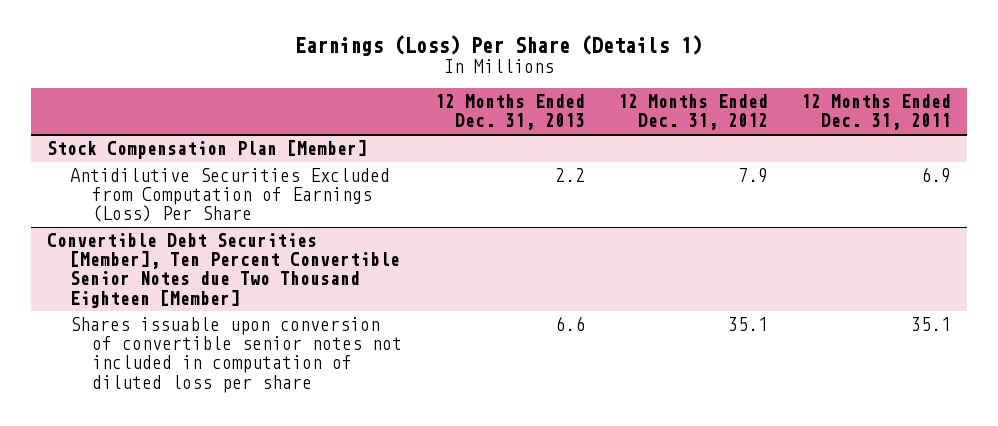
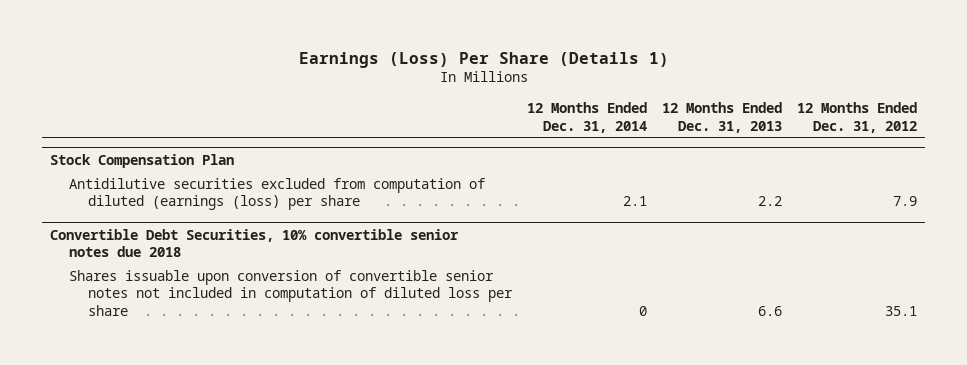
[800,94,951,131] 12 Months Ended Dec. 31, 2011 -> none
none -> [527,102,648,133] 12 Months Ended Dec. 31, 2014
[47,233,400,308] Convertible Debt Securities [Member], Ten Percent Convertible Senior Notes due Two Thousand Eighteen [Member] -> none
[47,140,368,160] Stock Compensation Plan [Member] -> [49,153,234,168] Stock Compensation Plan
[69,168,390,223] Antidilutive Securities Excluded from Computation of Earnings (Loss) Per Share -> [69,178,486,211] Antidilutive securities excluded from computation of diluted (earnings (loss) per share
none -> [49,228,459,258] Convertible Debt Securities, 10% convertible senior notes due 2018

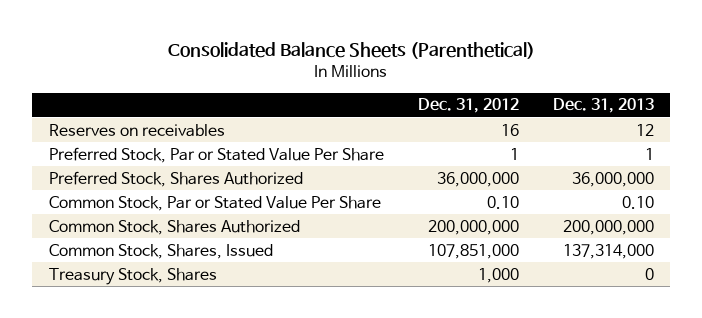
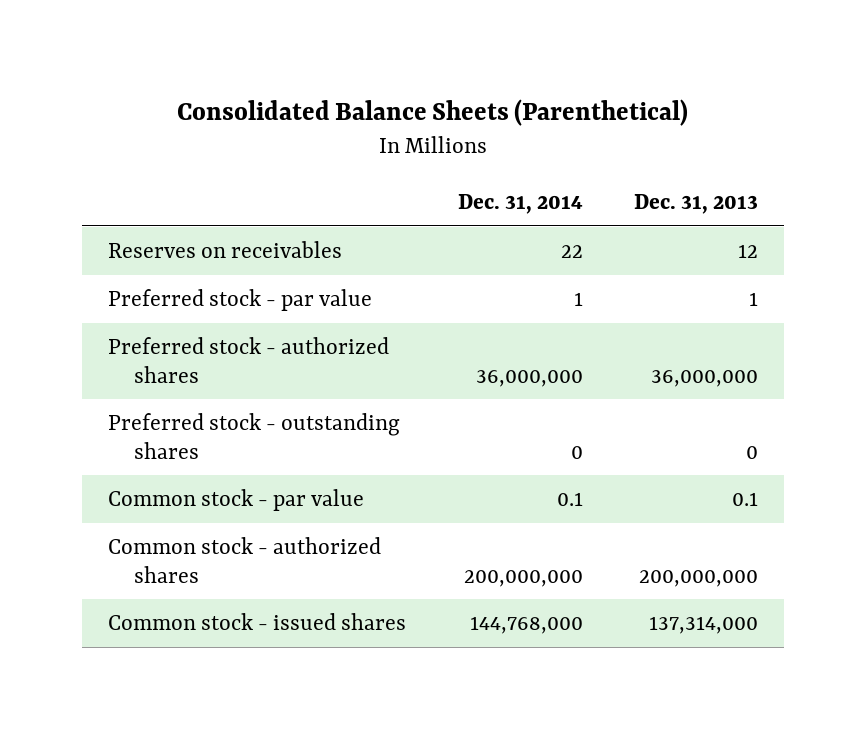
[417,98,519,114] Dec. 31, 2012 -> none
none -> [457,193,583,214] Dec. 31, 2014
[48,267,217,285] Treasury Stock, Shares -> none
[48,146,384,163] Preferred Stock, Par or Stated Value Per Share -> [107,288,372,311] Preferred stock - par value
[48,170,303,187] Preferred Stock, Shares Authorized -> [107,336,389,383] Preferred stock - authorized shares
none -> [107,412,400,459] Preferred stock - outstanding shares
[48,195,381,211] Common Stock, Par or Stated Value Per Share -> [107,488,364,511] Common stock - par value
[621,195,654,209] 0.10 -> [732,491,759,506] 0.1
[48,219,300,235] Common Stock, Shares Authorized -> [107,536,381,583] Common stock - authorized shares
[48,243,273,259] Common Stock, Shares, Issued -> [107,612,406,630] Common stock - issued shares

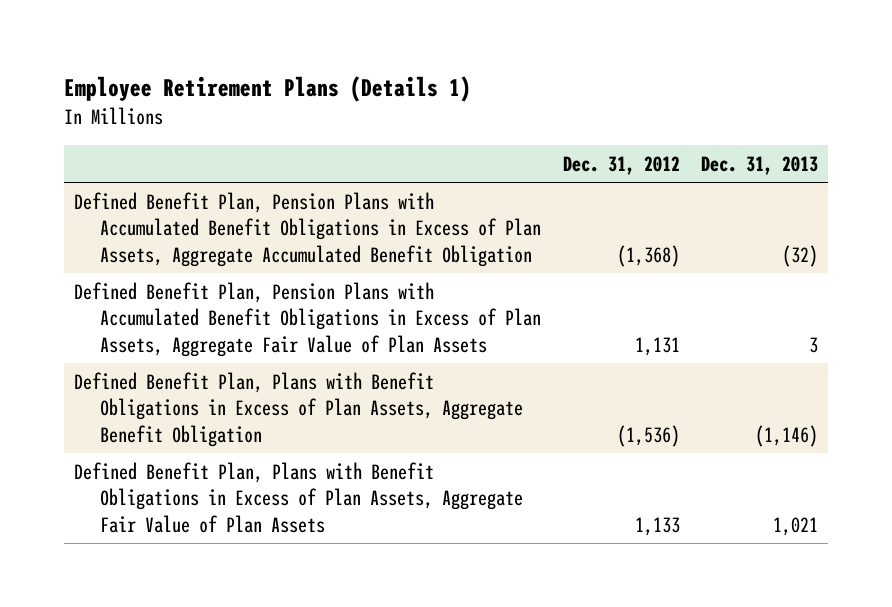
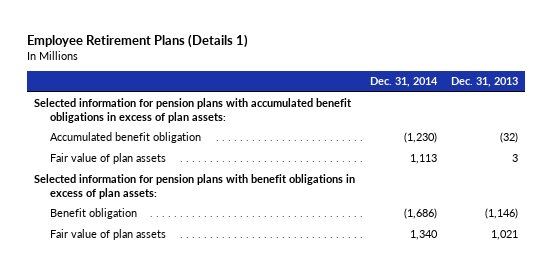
[562,155,680,175] Dec. 31, 2012 -> none
none -> [369,77,438,88] Dec. 31, 2014
none -> [34,98,353,123] Selected information for pension plans with accumulated benefit obligations in excess of plan assets:
[74,192,542,267] Defined Benefit Plan, Pension Plans with Accumulated Benefit Obligations in Excess of Plan Assets, Aggregate Accumulated Benefit Obligation -> [49,132,201,144] Accumulated benefit obligation
[74,282,542,357] Defined Benefit Plan, Pension Plans with Accumulated Benefit Obligations in Excess of Plan Assets, Aggregate Fair Value of Plan Assets -> [49,153,166,165] Fair value of plan assets
none -> [34,174,356,199] Selected information for pension plans with benefit obligations in excess of plan assets:
[74,372,524,447] Defined Benefit Plan, Plans with Benefit Obligations in Excess of Plan Assets, Aggregate Benefit Obligation -> [49,208,137,220] Benefit obligation
[74,462,524,533] Defined Benefit Plan, Plans with Benefit Obligations in Excess of Plan Assets, Aggregate Fair Value of Plan Assets -> [49,229,166,241] Fair value of plan assets

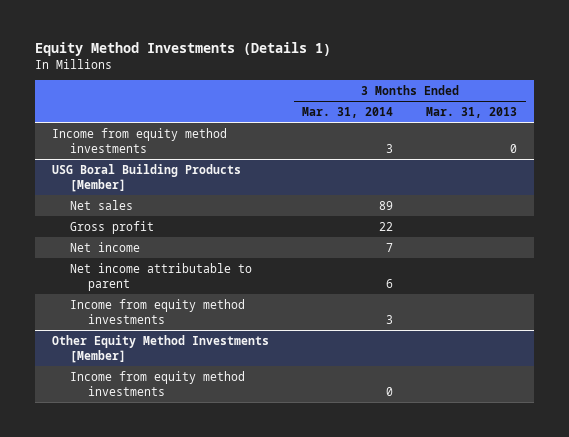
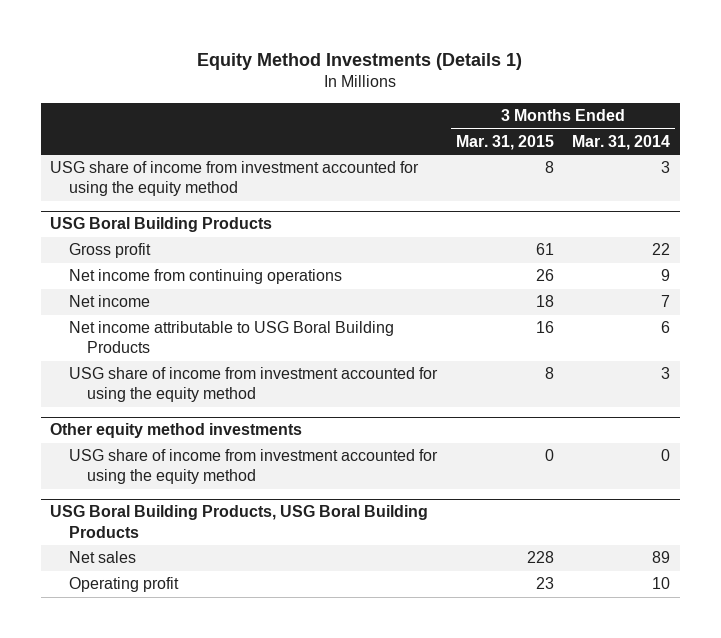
[426,107,518,119] Mar. 31, 2013 -> none
none -> [455,134,554,150] Mar. 31, 2015
[69,199,133,210] Net sales -> none
[51,127,227,153] Income from equity method investments -> [50,161,420,197] USG share of income from investment accounted for using the equity method
[51,163,241,192] USG Boral Building Products [Member] -> [50,217,273,233] USG Boral Building Products
none -> [68,269,342,285] Net income from continuing operations
[69,262,252,291] Net income attributable to parent -> [68,321,394,354] Net income attributable to USG Boral Building Products
[69,298,245,324] Income from equity method investments -> [68,367,438,403] USG share of income from investment accounted for using the equity method
[51,334,269,363] Other Equity Method Investments [Member] -> [50,423,303,439] Other equity method investments
[69,370,245,396] Income from equity method investments -> [68,449,438,485] USG share of income from investment accounted for using the equity method
none -> [50,505,429,538] USG Boral Building Products, USG Boral Building Products
none -> [68,551,136,564] Net sales
none -> [68,577,179,593] Operating profit

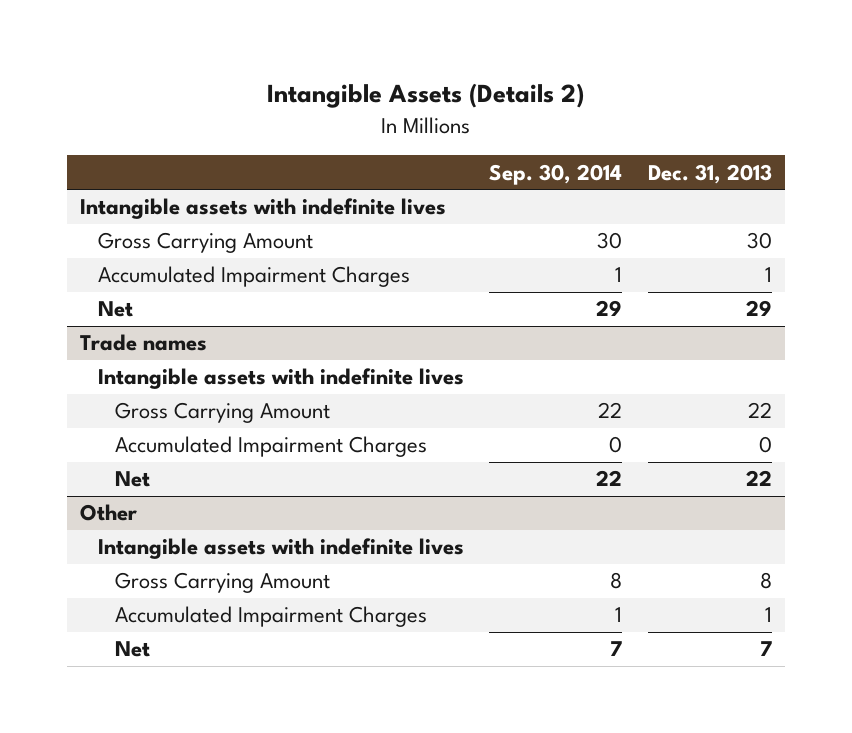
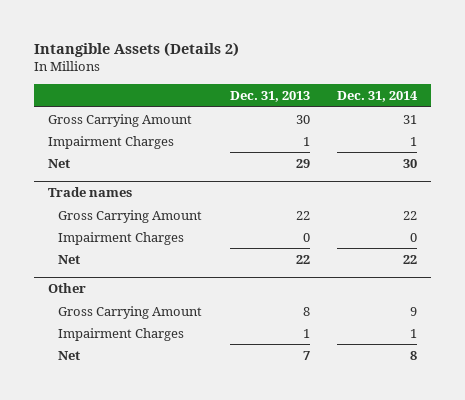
[489,163,623,185] Sep. 30, 2014 -> none
none -> [337,91,419,103] Dec. 31, 2014
[80,198,447,220] Intangible assets with indefinite lives -> none
[97,266,410,288] Accumulated Impairment Charges -> [48,135,175,149] Impairment Charges
[97,368,464,390] Intangible assets with indefinite lives -> none
[115,436,428,458] Accumulated Impairment Charges -> [57,231,184,245] Impairment Charges
[97,538,464,560] Intangible assets with indefinite lives -> none
[115,606,428,628] Accumulated Impairment Charges -> [57,327,184,341] Impairment Charges

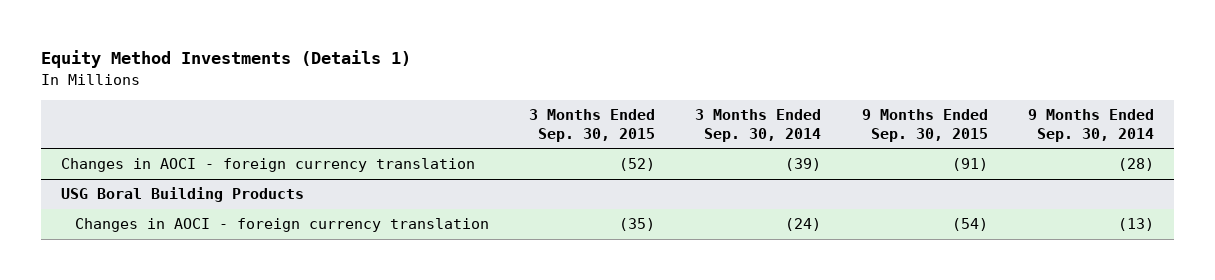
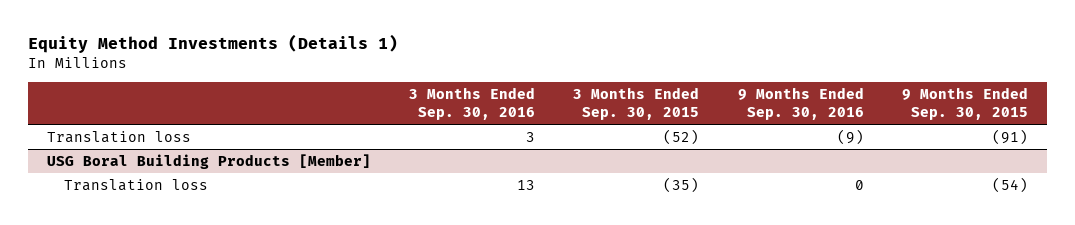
[695,108,822,143] 3 Months Ended Sep. 30, 2014 -> none
[1028,108,1155,143] 9 Months Ended Sep. 30, 2014 -> none
none -> [409,87,536,120] 3 Months Ended Sep. 30, 2016
none -> [737,87,864,120] 9 Months Ended Sep. 30, 2016
[61,158,476,173] Changes in AOCI - foreign currency translation -> [46,131,191,144] Translation loss
[61,187,305,203] USG Boral Building Products -> [46,154,371,170] USG Boral Building Products [Member]
[74,218,489,233] Changes in AOCI - foreign currency translation -> [64,179,209,192] Translation loss

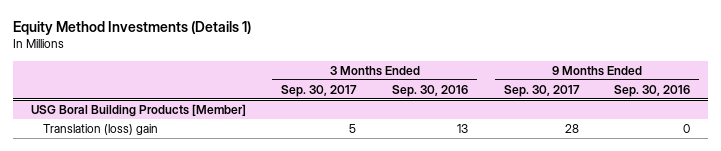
[573,87,700,120] 3 Months Ended Sep. 30, 2015 -> none
[902,87,1029,120] 9 Months Ended Sep. 30, 2015 -> none
none -> [281,84,358,97] Sep. 30, 2017
none -> [503,84,580,97] Sep. 30, 2017
[46,131,191,144] Translation loss -> none
[64,179,209,192] Translation loss -> [42,124,158,136] Translation (loss) gain

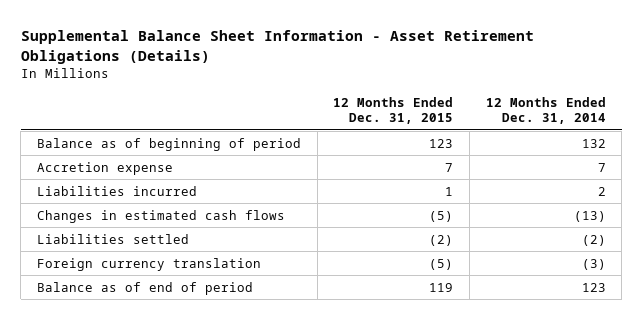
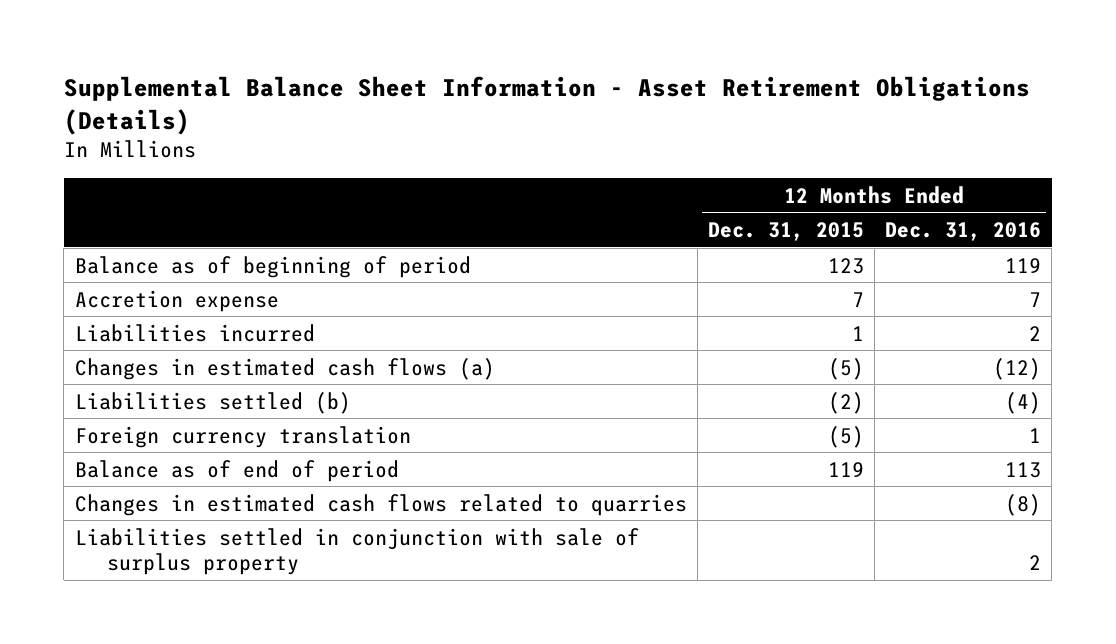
[485,97,606,125] 12 Months Ended Dec. 31, 2014 -> none
none -> [884,222,1041,242] Dec. 31, 2016
[37,209,286,223] Changes in estimated cash flows -> [74,357,495,380] Changes in estimated cash flows (a)
[37,233,190,244] Liabilities settled -> [74,391,351,414] Liabilities settled (b)
none -> [74,493,687,516] Changes in estimated cash flows related to quarries
none -> [74,527,639,576] Liabilities settled in conjunction with sale of surplus property

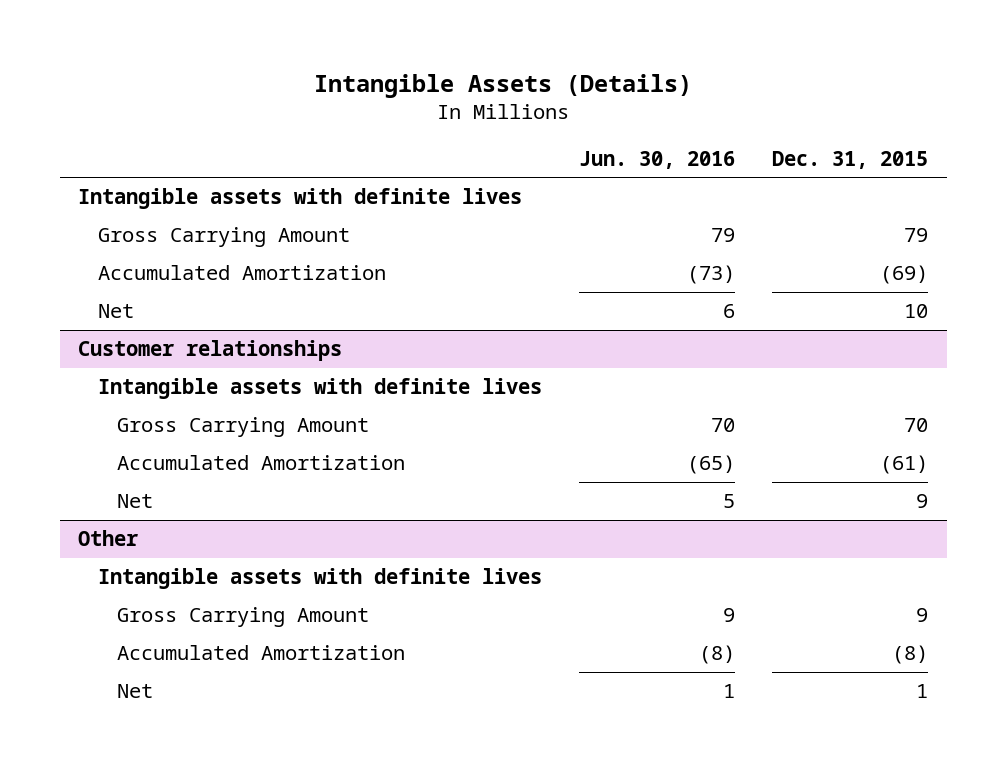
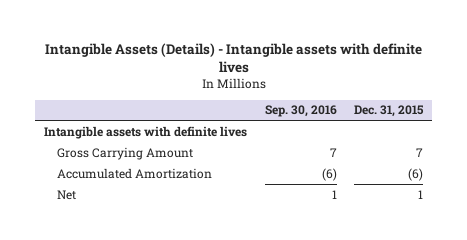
[314,73,693,98] Intangible Assets (Details) -> [44,42,422,73] Intangible Assets (Details) - Intangible assets with definite lives
[578,150,735,169] Jun. 30, 2016 -> none
none -> [264,105,337,118] Sep. 30, 2016
[97,304,134,319] Net -> none
[78,340,343,362] Customer relationships -> none
[97,378,542,400] Intangible assets with definite lives -> none
[116,417,369,438] Gross Carrying Amount -> none
[116,455,405,471] Accumulated Amortization -> none
[116,494,153,509] Net -> none
[78,530,139,547] Other -> none
[97,568,542,590] Intangible assets with definite lives -> none
[116,607,369,628] Gross Carrying Amount -> none
[116,645,405,661] Accumulated Amortization -> none
[904,228,929,243] 79 -> [416,147,424,157] 7
[880,265,929,285] (69) -> [408,167,424,181] (6)

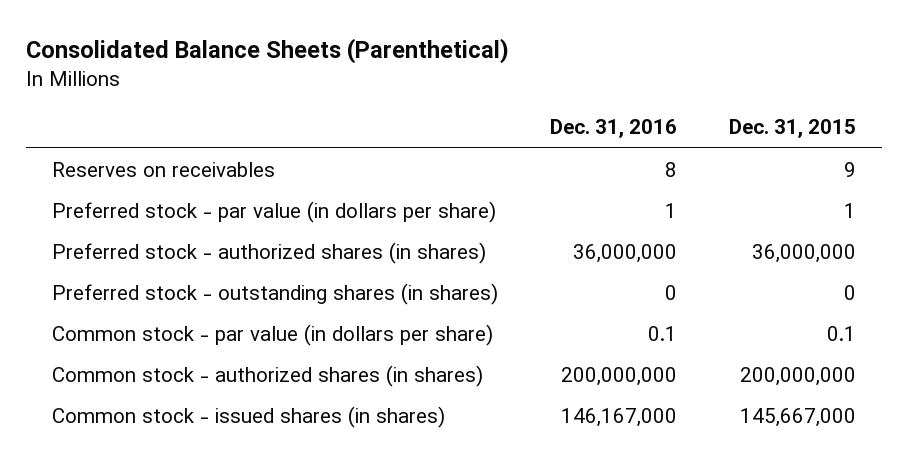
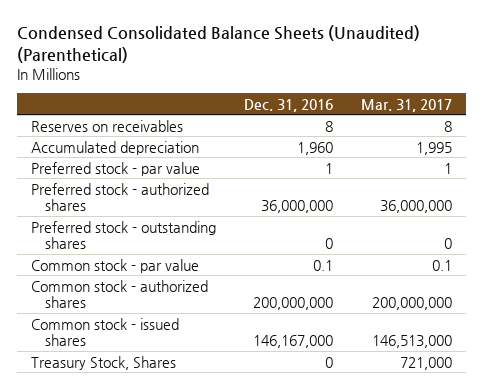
[26,38,510,65] Consolidated Balance Sheets (Parenthetical) -> [16,25,420,64] Condensed Consolidated Balance Sheets (Unaudited) (Parenthetical)
[728,119,856,139] Dec. 31, 2015 -> none
none -> [360,98,452,112] Mar. 31, 2017
none -> [30,140,199,155] Accumulated depreciation
[52,200,497,223] Preferred stock - par value (in dollars per share) -> [30,161,200,176] Preferred stock - par value
[52,241,487,264] Preferred stock - authorized shares (in shares) -> [30,182,209,212] Preferred stock - authorized shares
[52,282,499,305] Preferred stock - outstanding shares (in shares) -> [30,220,216,250] Preferred stock - outstanding shares
[52,323,494,346] Common stock - par value (in dollars per share) -> [30,258,199,273] Common stock - par value
[52,364,484,387] Common stock - authorized shares (in shares) -> [30,279,208,309] Common stock - authorized shares
[52,405,446,428] Common stock - issued shares (in shares) -> [30,317,179,347] Common stock - issued shares
none -> [30,355,176,370] Treasury Stock, Shares

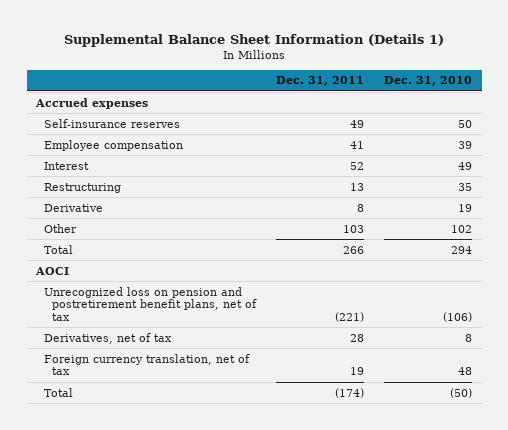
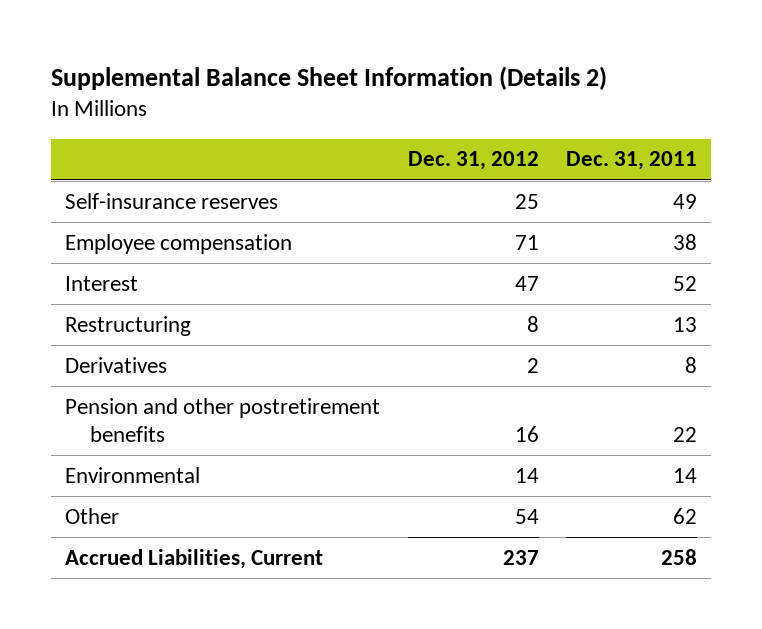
[64,33,445,47] Supplemental Balance Sheet Information (Details 1) -> [51,66,608,91] Supplemental Balance Sheet Information (Details 2)
[383,76,472,87] Dec. 31, 2010 -> none
none -> [407,151,539,171] Dec. 31, 2012
[35,97,149,109] Accrued expenses -> none
[350,140,365,149] 41 -> [672,233,697,250] 38
[44,244,74,254] Total -> none
[35,266,70,275] AOCI -> none
[44,286,258,322] Unrecognized loss on pension and postretirement benefit plans, net of tax -> none
[44,332,173,344] Derivatives, net of tax -> none
[44,353,251,376] Foreign currency translation, net of tax -> none
[44,387,74,397] Total -> none
[44,203,104,212] Derivative -> [65,356,168,373] Derivatives
none -> [65,397,381,442] Pension and other postretirement benefits
none -> [65,466,201,483] Environmental
[343,224,365,233] 103 -> [672,507,697,524] 62
none -> [65,548,324,569] Accrued Liabilities, Current

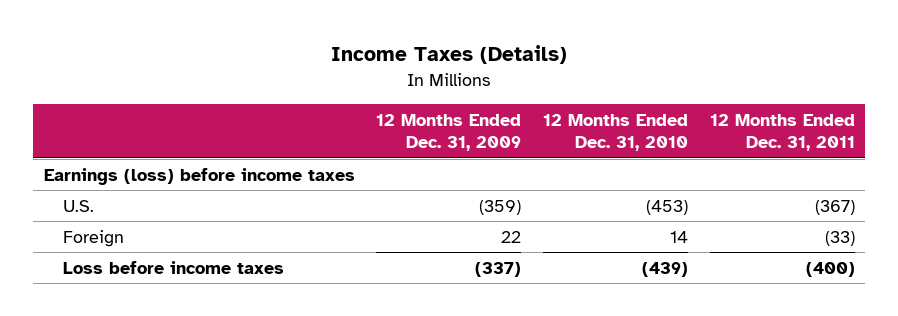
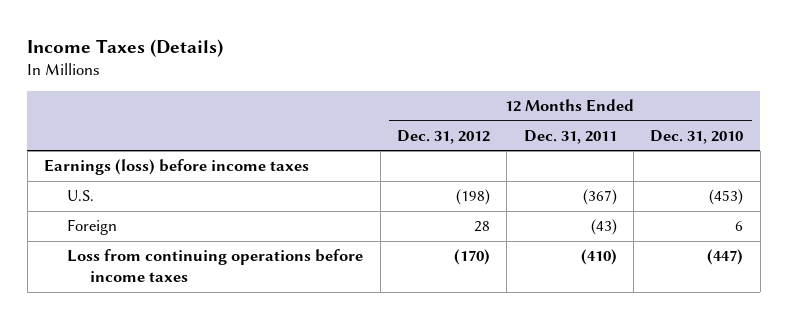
[376,113,522,152] 12 Months Ended Dec. 31, 2009 -> none
none -> [396,129,490,144] Dec. 31, 2012
[669,230,688,243] 14 -> [735,221,744,232] 6
[824,230,855,246] (33) -> [590,219,617,236] (43)
[62,260,284,274] Loss before income taxes -> [67,249,364,283] Loss from continuing operations before income taxes
[641,261,688,277] (439) -> [707,249,744,266] (447)
[805,261,855,277] (400) -> [580,249,617,266] (410)

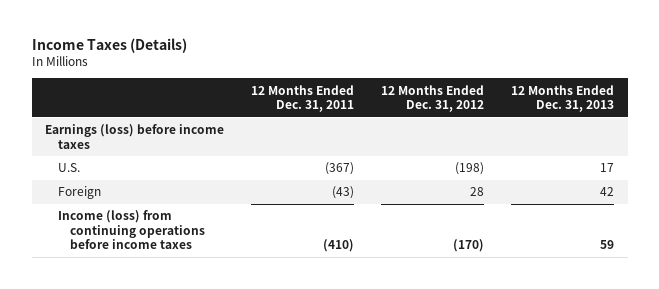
[650,129,744,144] Dec. 31, 2010 -> none
none -> [511,84,615,113] 12 Months Ended Dec. 31, 2013
[67,249,364,283] Loss from continuing operations before income taxes -> [57,210,206,250] Income (loss) from continuing operations before income taxes

